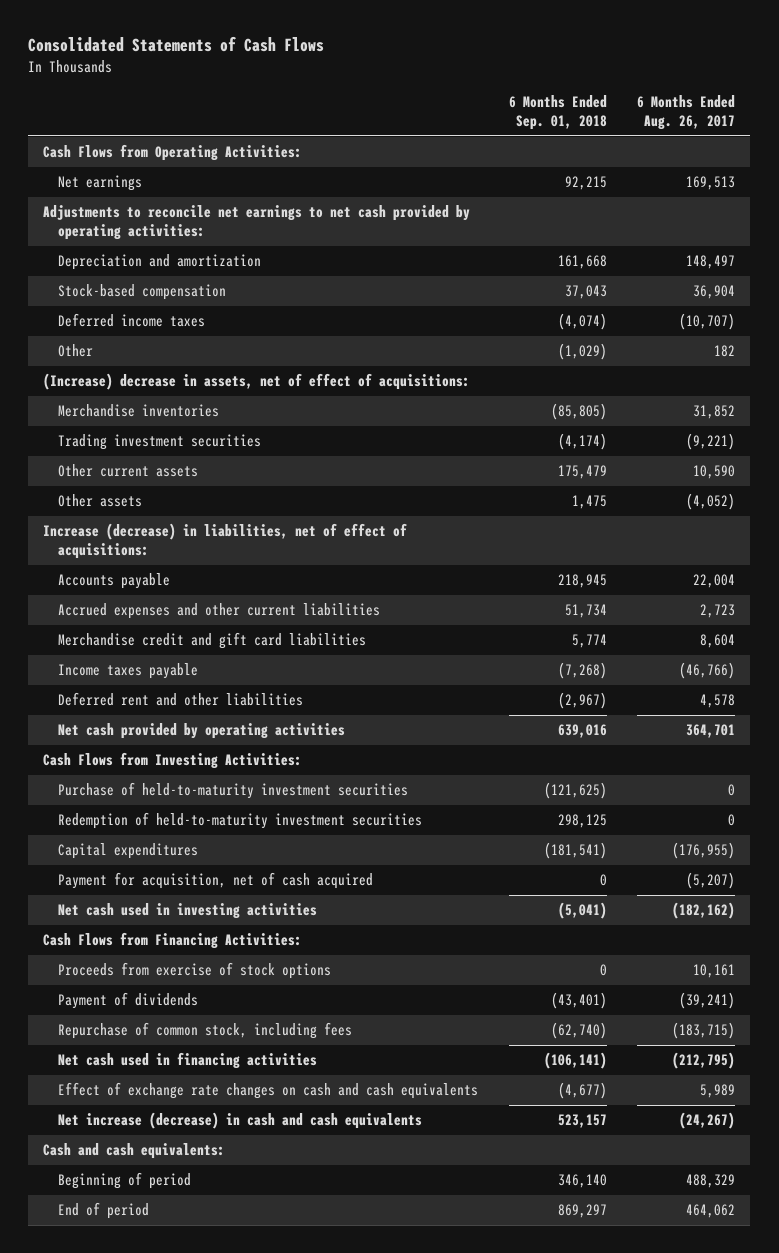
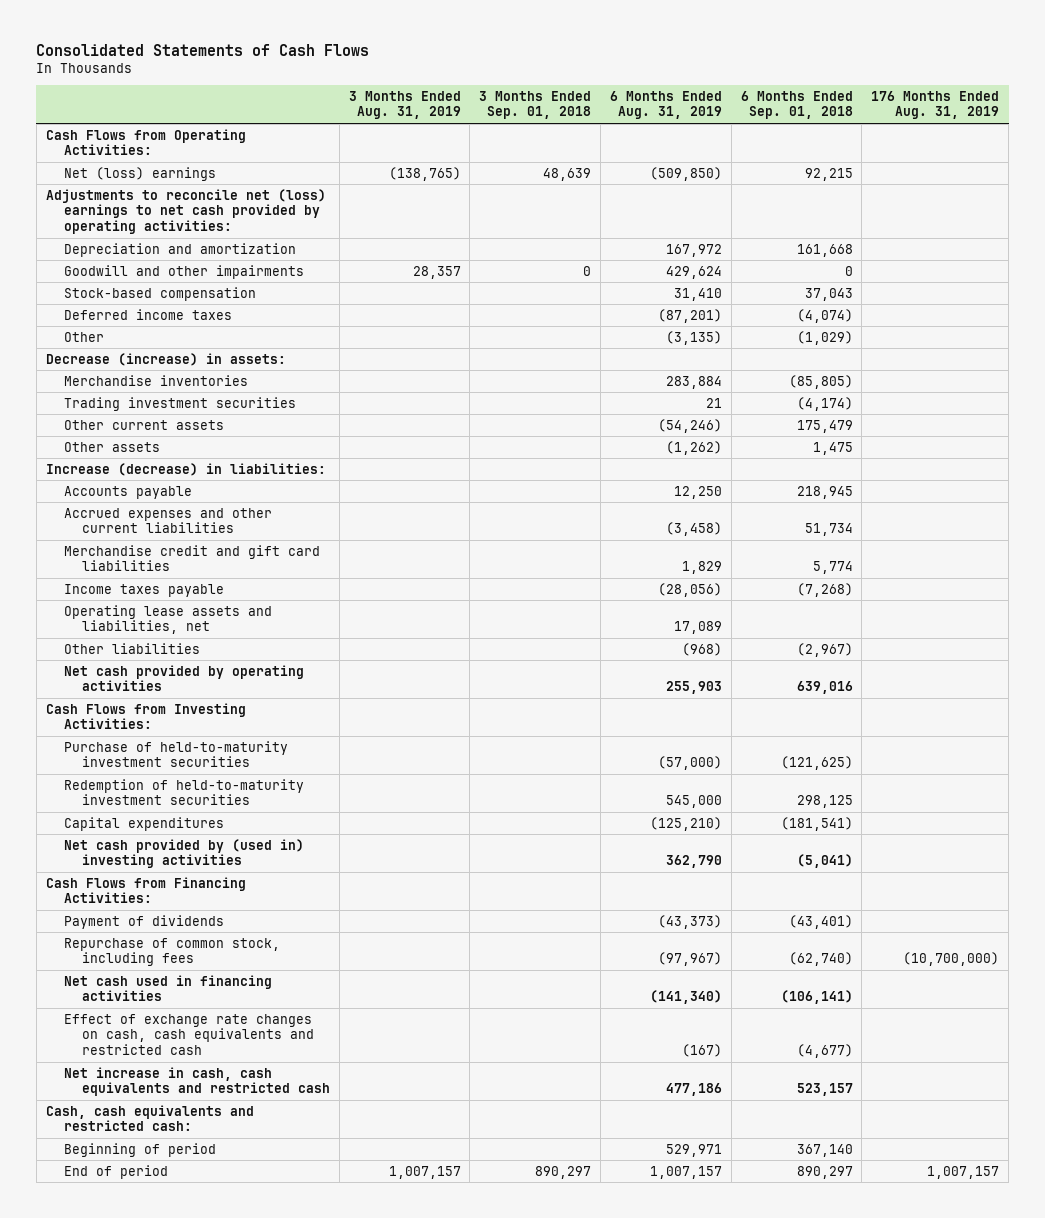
[637,95,736,130] 6 Months Ended Aug. 26, 2017 -> none
none -> [348,90,461,120] 3 Months Ended Aug. 31, 2019
none -> [479,90,592,120] 3 Months Ended Sep. 01, 2018
none -> [609,90,722,120] 6 Months Ended Aug. 31, 2019
none -> [871,90,1000,120] 176 Months Ended Aug. 31, 2019
[58,175,143,192] Net earnings -> [63,166,216,181] Net (loss) earnings
[43,205,471,241] Adjustments to reconcile net earnings to net cash provided by operating activities: -> [45,188,326,234] Adjustments to reconcile net (loss) earnings to net cash provided by operating activities:
none -> [63,264,304,279] Goodwill and other impairments
[43,373,471,391] (Increase) decrease in assets, net of effect of acquisitions: -> [45,352,286,366] Decrease (increase) in assets:
[43,523,408,560] Increase (decrease) in liabilities, net of effect of acquisitions: -> [45,462,326,476] Increase (decrease) in liabilities:
none -> [63,604,272,635] Operating lease assets and liabilities, net
[58,692,304,707] Deferred rent and other liabilities -> [63,642,200,654] Other liabilities
[58,872,374,890] Payment for acquisition, net of cash acquired -> none
[58,903,318,920] Net cash used in investing activities -> [63,838,304,869] Net cash provided by (used in) investing activities
[58,962,332,980] Proceeds from exercise of stock options -> none
[58,1082,479,1100] Effect of exchange rate changes on cash and cash equivalents -> [63,1013,314,1055] Effect of exchange rate changes on cash, cash equivalents and restricted cash
[58,1112,423,1130] Net increase (decrease) in cash and cash equivalents -> [63,1066,330,1097] Net increase in cash, cash equivalents and restricted cash
[43,1143,226,1160] Cash and cash equivalents: -> [45,1104,254,1132] Cash, cash equivalents and restricted cash:
[557,1174,607,1189] 346,140 -> [796,1143,853,1157] 367,140
[557,1204,607,1219] 869,297 -> [796,1165,853,1179] 890,297

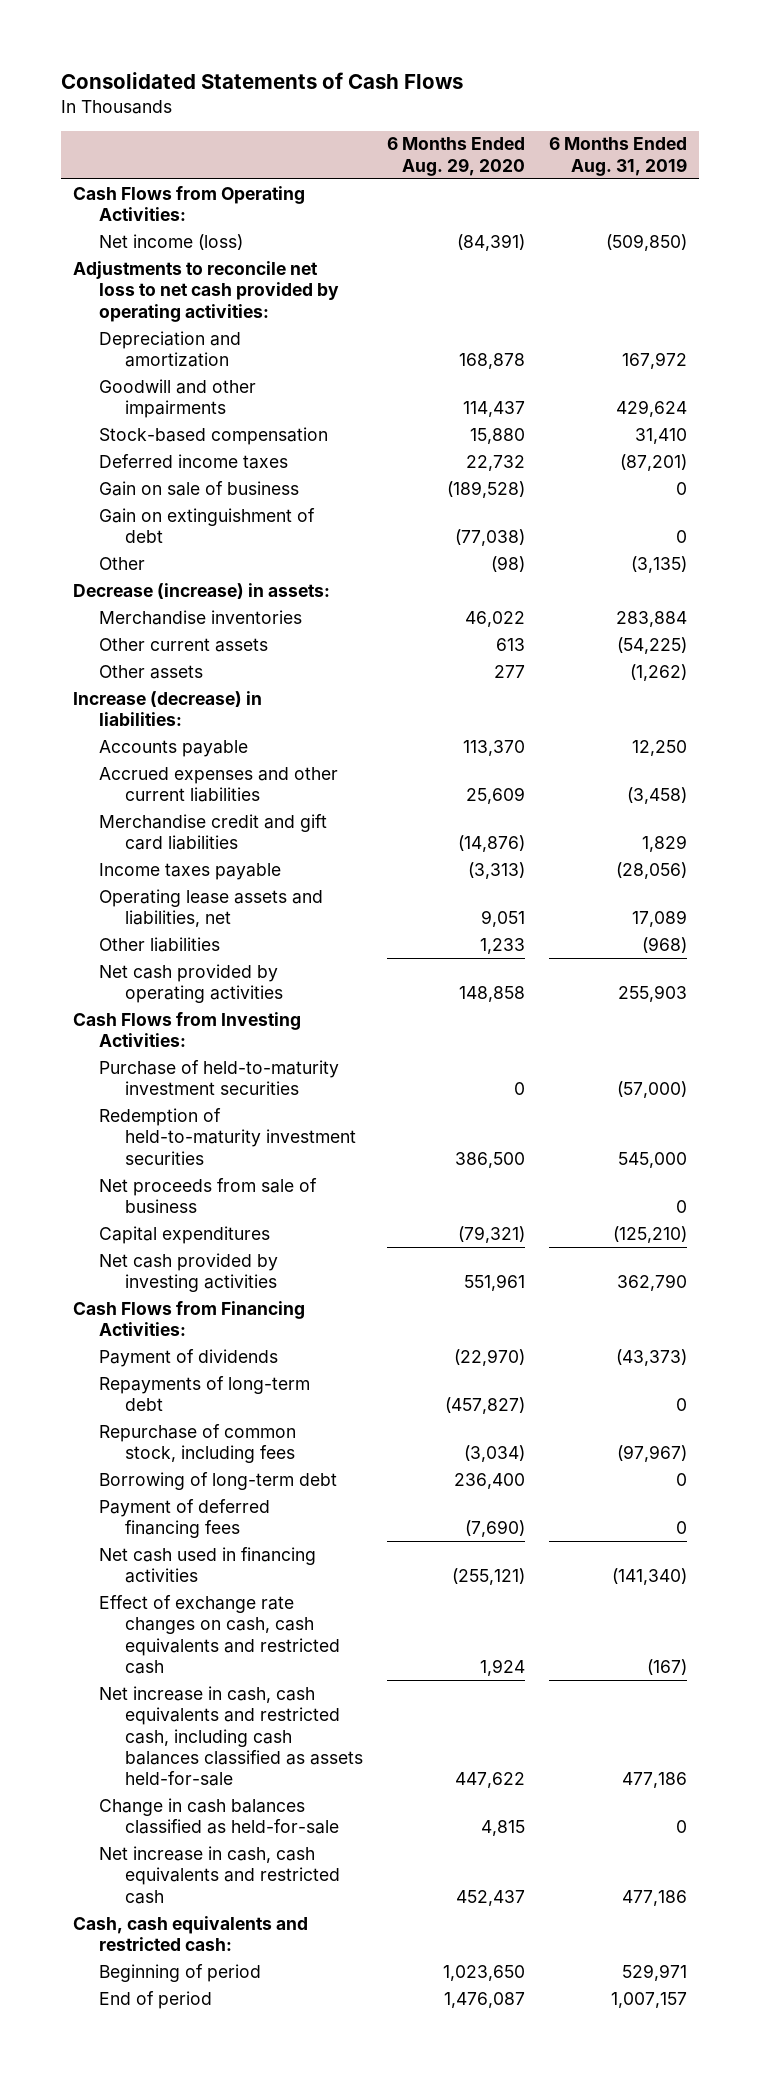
[348,90,461,120] 3 Months Ended Aug. 31, 2019 -> none
[479,90,592,120] 3 Months Ended Sep. 01, 2018 -> none
[740,90,853,120] 6 Months Ended Sep. 01, 2018 -> none
[871,90,1000,120] 176 Months Ended Aug. 31, 2019 -> none
none -> [386,137,525,176] 6 Months Ended Aug. 29, 2020
[63,166,216,181] Net (loss) earnings -> [99,233,244,250] Net income (loss)
[45,188,326,234] Adjustments to reconcile net (loss) earnings to net cash provided by operating activities: -> [73,260,340,322] Adjustments to reconcile net loss to net cash provided by operating activities:
none -> [99,480,300,496] Gain on sale of business
none -> [99,507,316,544] Gain on extinguishment of debt
[63,396,296,411] Trading investment securities -> none
[657,418,722,433] (54,246) -> [616,636,687,654] (54,225)
none -> [99,1177,318,1214] Net proceeds from sale of business
[63,838,304,869] Net cash provided by (used in) investing activities -> [99,1252,279,1293] Net cash provided by investing activities
none -> [99,1375,311,1412] Repayments of long-term debt
none -> [99,1471,338,1490] Borrowing of long-term debt
none -> [99,1498,271,1539] Payment of deferred financing fees
none -> [99,1685,363,1787] Net increase in cash, cash equivalents and restricted cash, including cash balances classified as assets held-for-sale
none -> [99,1797,339,1835] Change in cash balances classified as held-for-sale

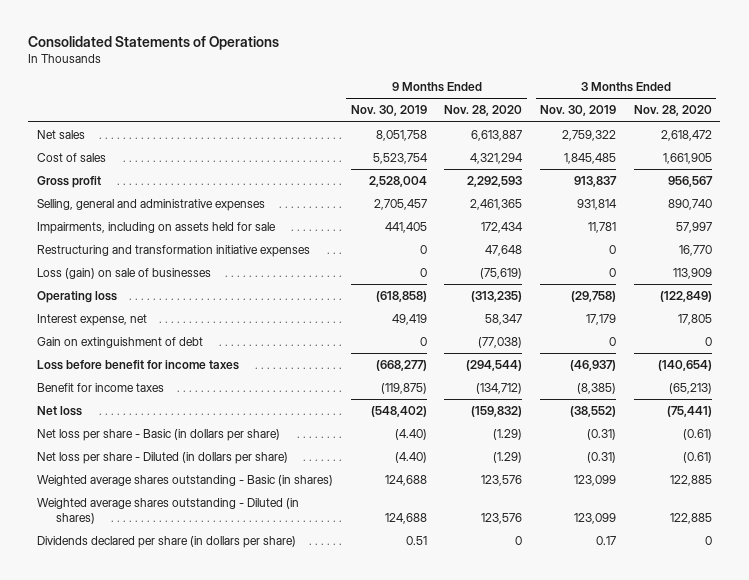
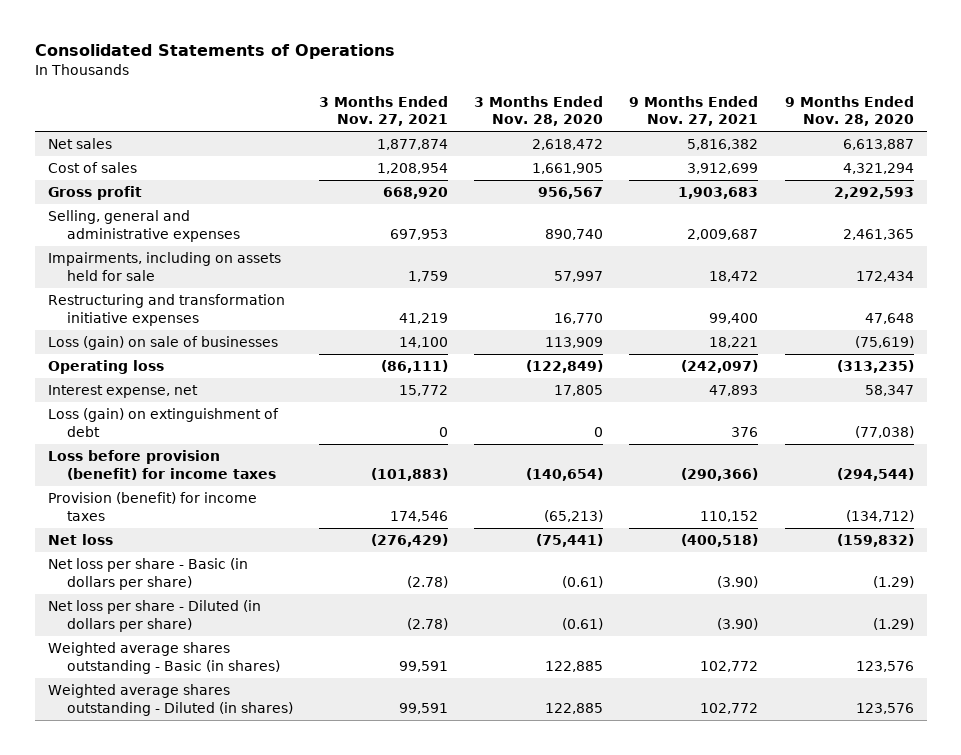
[350,105,427,117] Nov. 30, 2019 -> none
[539,105,616,117] Nov. 30, 2019 -> none
none -> [318,95,448,127] 3 Months Ended Nov. 27, 2021
none -> [629,95,759,127] 9 Months Ended Nov. 27, 2021
[37,336,204,348] Gain on extinguishment of debt -> [47,408,279,438] Loss (gain) on extinguishment of debt
[37,359,240,370] Loss before benefit for income taxes -> [47,450,276,481] Loss before provision (benefit) for income taxes
[37,382,165,392] Benefit for income taxes -> [47,492,257,522] Provision (benefit) for income taxes
[37,535,297,548] Dividends declared per share (in dollars per share) -> none

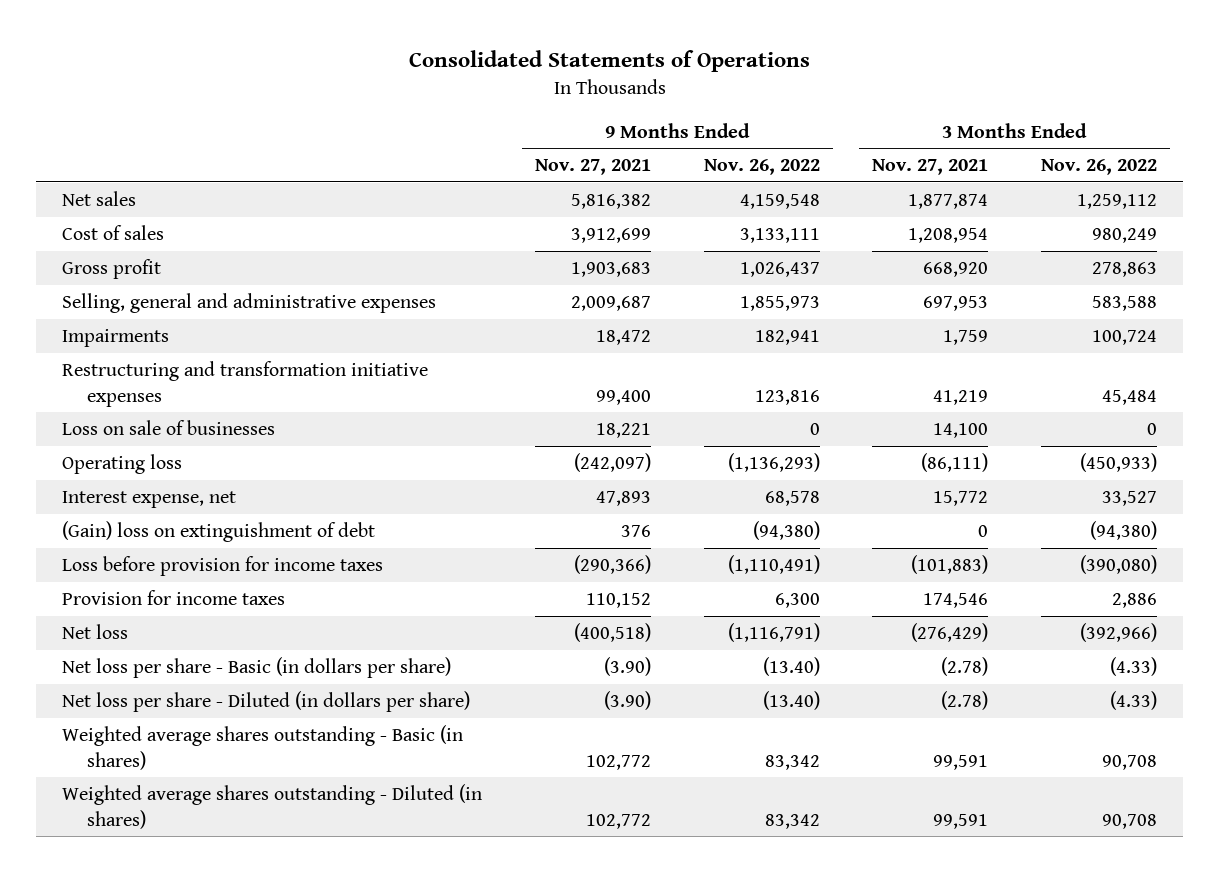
[474,95,604,127] 3 Months Ended Nov. 28, 2020 -> none
[784,95,914,127] 9 Months Ended Nov. 28, 2020 -> none
none -> [703,159,820,176] Nov. 26, 2022
none -> [1040,159,1157,176] Nov. 26, 2022
[47,252,281,282] Impairments, including on assets held for sale -> [62,329,170,348] Impairments
[47,336,278,351] Loss (gain) on sale of businesses -> [62,420,276,436] Loss on sale of businesses
[47,408,279,438] Loss (gain) on extinguishment of debt -> [62,521,376,543] (Gain) loss on extinguishment of debt
[47,450,276,481] Loss before provision (benefit) for income taxes -> [62,556,384,577] Loss before provision for income taxes
[47,492,257,522] Provision (benefit) for income taxes -> [62,590,286,606] Provision for income taxes

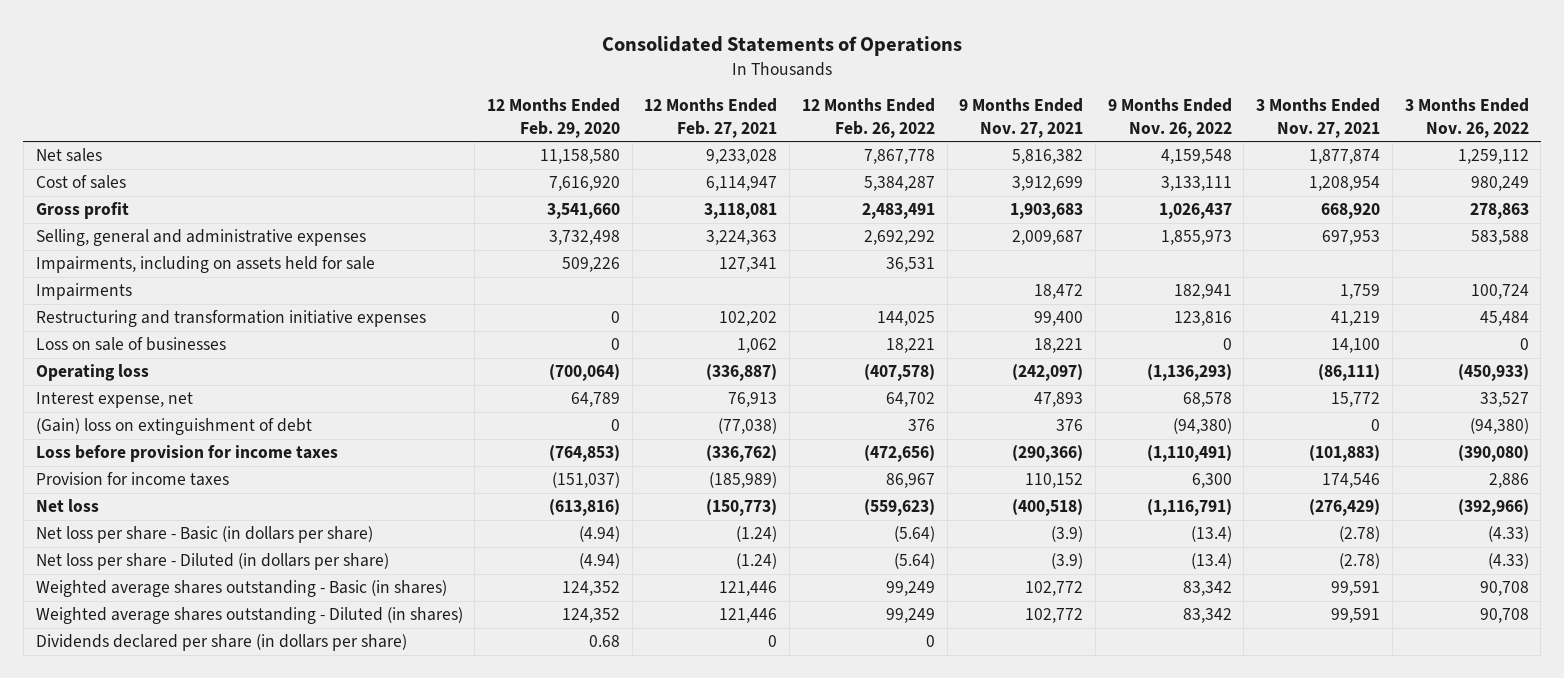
none -> [486,98,620,138] 12 Months Ended Feb. 29, 2020
none -> [644,98,778,138] 12 Months Ended Feb. 27, 2021
none -> [801,98,935,138] 12 Months Ended Feb. 26, 2022
none -> [35,256,375,274] Impairments, including on assets held for sale
[603,657,651,677] (3.90) -> [1051,526,1084,543] (3.9)
[762,657,820,677] (13.40) -> [1190,526,1232,543] (13.4)
[603,691,651,711] (3.90) -> [1051,553,1084,570] (3.9)
[762,691,820,711] (13.40) -> [1190,553,1232,570] (13.4)
none -> [35,634,407,652] Dividends declared per share (in dollars per share)

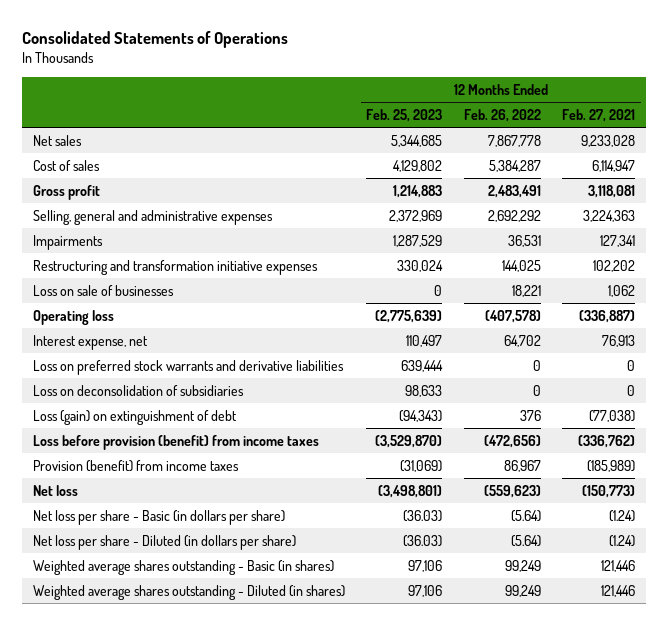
[486,98,620,138] 12 Months Ended Feb. 29, 2020 -> none
[959,98,1084,138] 9 Months Ended Nov. 27, 2021 -> none
[1107,98,1232,138] 9 Months Ended Nov. 26, 2022 -> none
[1256,98,1381,138] 3 Months Ended Nov. 27, 2021 -> none
[1404,98,1529,138] 3 Months Ended Nov. 26, 2022 -> none
none -> [366,108,443,122] Feb. 25, 2023
[35,283,132,301] Impairments -> none
[35,256,375,274] Impairments, including on assets held for sale -> [32,234,103,250] Impairments
none -> [32,359,344,375] Loss on preferred stock warrants and derivative liabilities
none -> [32,384,244,396] Loss on deconsolidation of subsidiaries
[35,418,312,436] (Gain) loss on extinguishment of debt -> [32,409,237,425] Loss (gain) on extinguishment of debt
[35,445,338,463] Loss before provision for income taxes -> [32,434,319,450] Loss before provision (benefit) from income taxes
[35,472,229,487] Provision for income taxes -> [32,459,239,472] Provision (benefit) from income taxes
[35,634,407,652] Dividends declared per share (in dollars per share) -> none

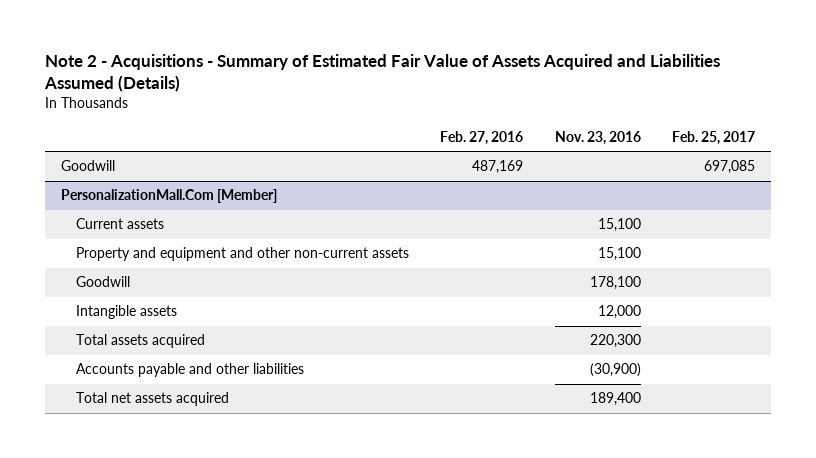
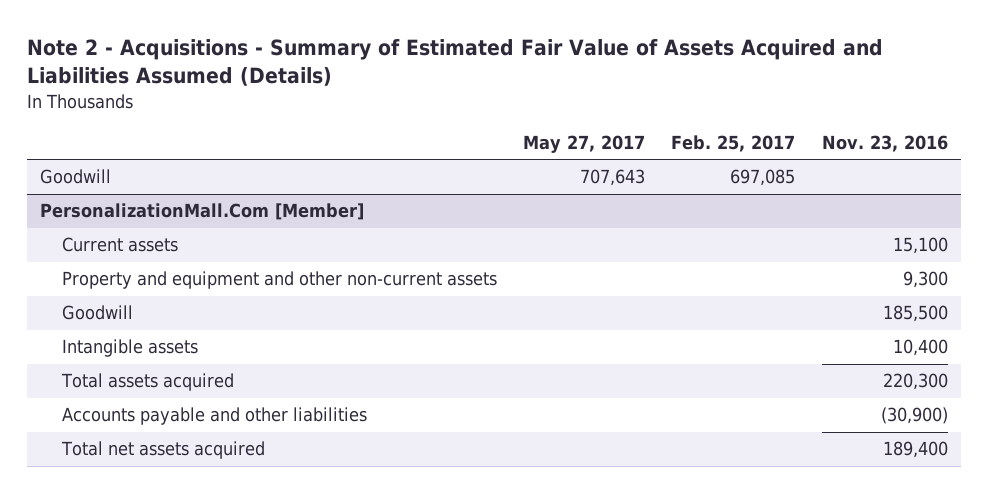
[440,131,524,146] Feb. 27, 2016 -> none
none -> [522,134,645,153] May 27, 2017
[597,247,641,262] 15,100 -> [902,271,948,289] 9,300
[589,276,641,291] 178,100 -> [882,305,948,323] 185,500
[597,305,641,320] 12,000 -> [892,339,948,357] 10,400

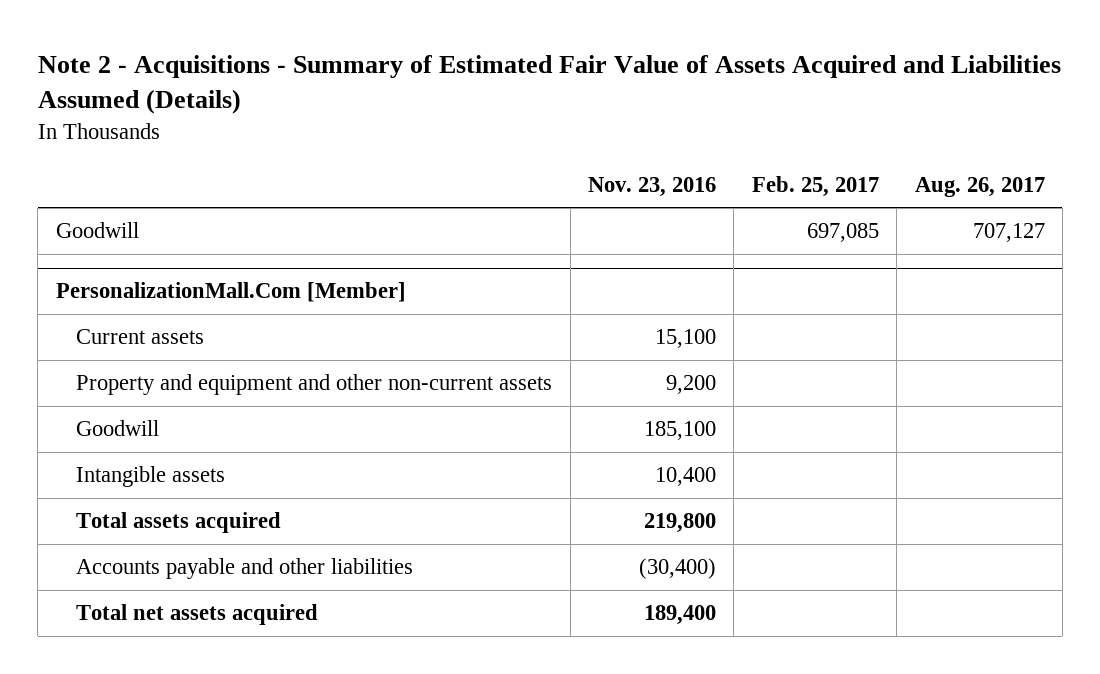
[522,134,645,153] May 27, 2017 -> none
none -> [914,176,1045,197] Aug. 26, 2017
[902,271,948,289] 9,300 -> [665,375,716,395] 9,200
[882,305,948,323] 185,500 -> [643,421,716,441] 185,100
[882,373,948,391] 220,300 -> [643,513,716,534] 219,800
[880,407,948,425] (30,900) -> [638,558,716,580] (30,400)

